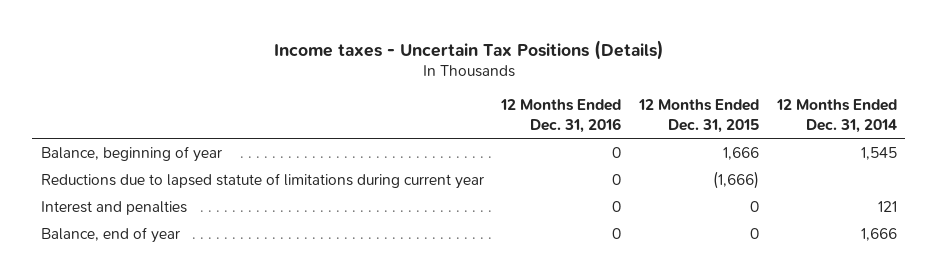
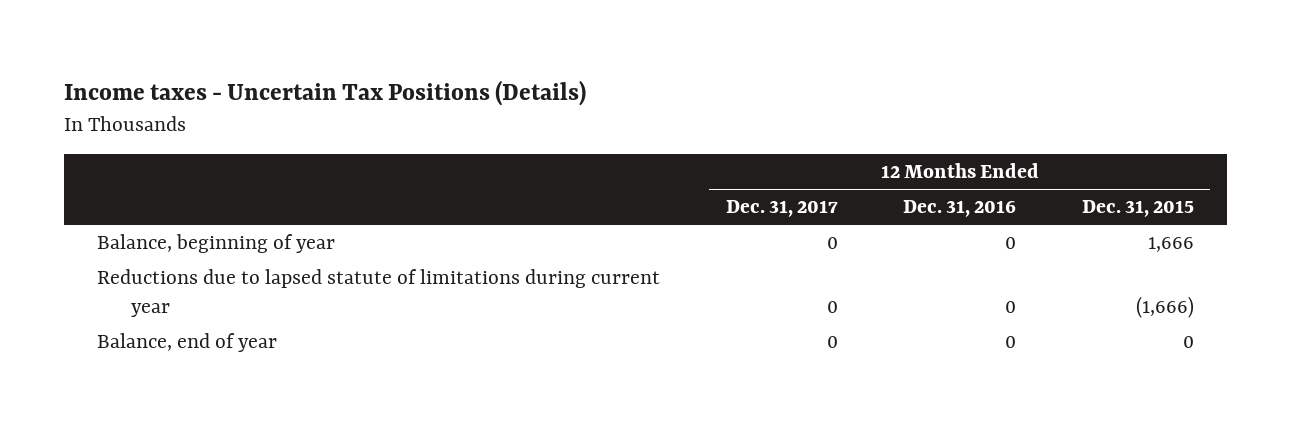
[775,99,897,133] 12 Months Ended Dec. 31, 2014 -> none
none -> [725,200,838,218] Dec. 31, 2017
[40,200,187,215] Interest and penalties -> none

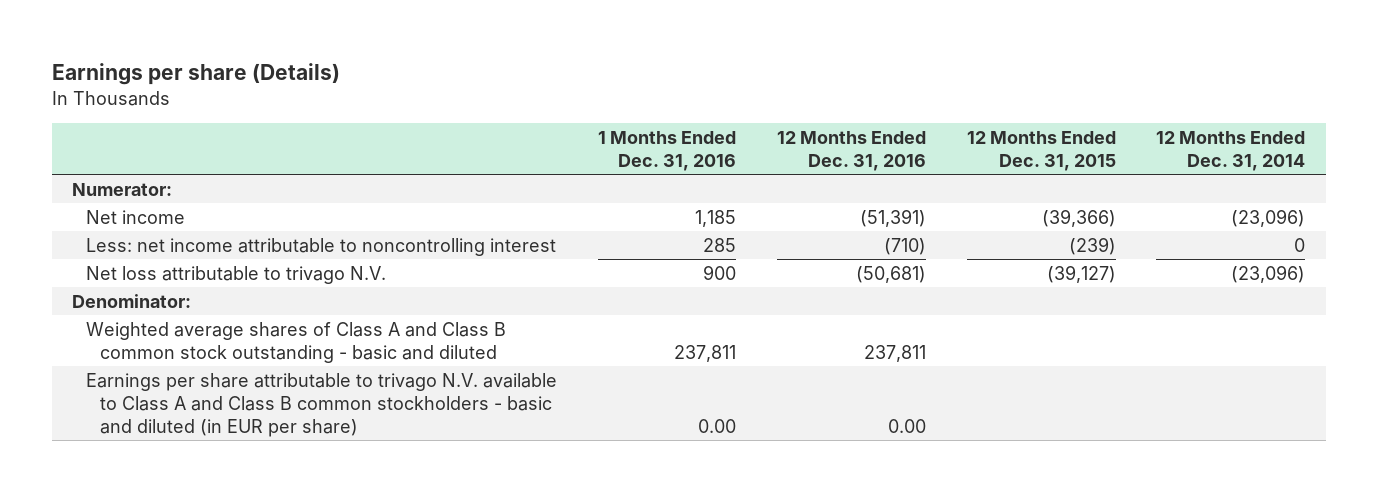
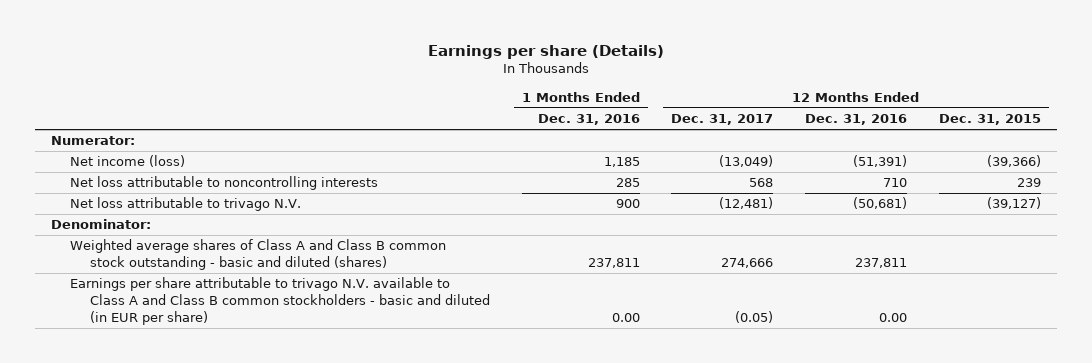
[1156,130,1306,171] 12 Months Ended Dec. 31, 2014 -> none
none -> [671,114,774,126] Dec. 31, 2017
[86,209,186,224] Net income -> [70,155,186,168] Net income (loss)
[86,237,557,256] Less: net income attributable to noncontrolling interest -> [70,176,379,191] Net loss attributable to noncontrolling interests
[883,237,926,255] (710) -> [883,178,908,188] 710
[1068,236,1116,255] (239) -> [1016,178,1041,188] 239
[86,321,507,363] Weighted average shares of Class A and Class B common stock outstanding - basic and diluted -> [70,239,447,271] Weighted average shares of Class A and Class B common stock outstanding - basic and diluted (shares)

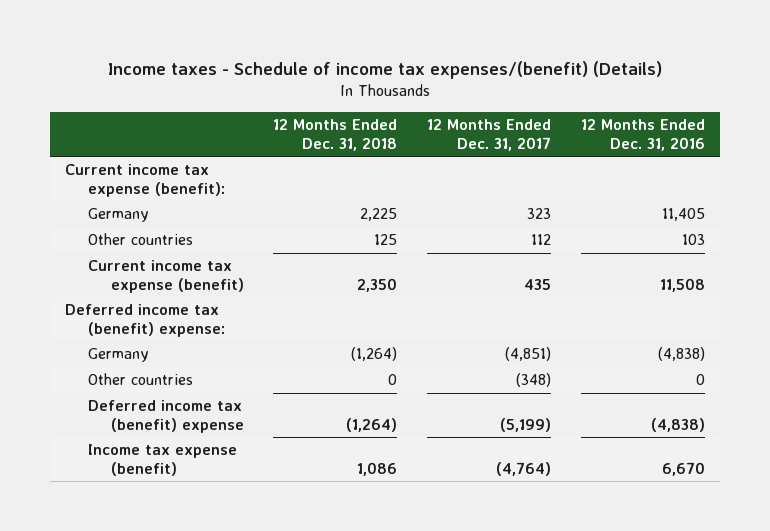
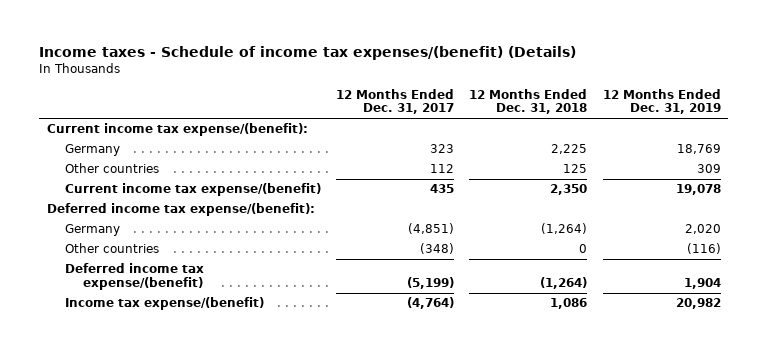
[580,119,705,151] 12 Months Ended Dec. 31, 2016 -> none
none -> [602,88,721,115] 12 Months Ended Dec. 31, 2019
[65,164,225,197] Current income tax expense (benefit): -> [46,123,308,137] Current income tax expense/(benefit):
[87,260,244,293] Current income tax expense (benefit) -> [64,183,321,197] Current income tax expense/(benefit)
[65,304,225,337] Deferred income tax (benefit) expense: -> [46,203,315,217] Deferred income tax expense/(benefit):
[87,400,244,433] Deferred income tax (benefit) expense -> [64,263,204,290] Deferred income tax expense/(benefit)
[87,444,237,476] Income tax expense (benefit) -> [64,297,264,311] Income tax expense/(benefit)

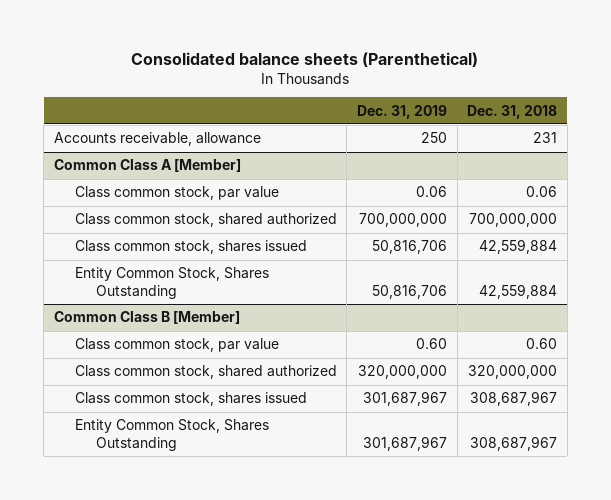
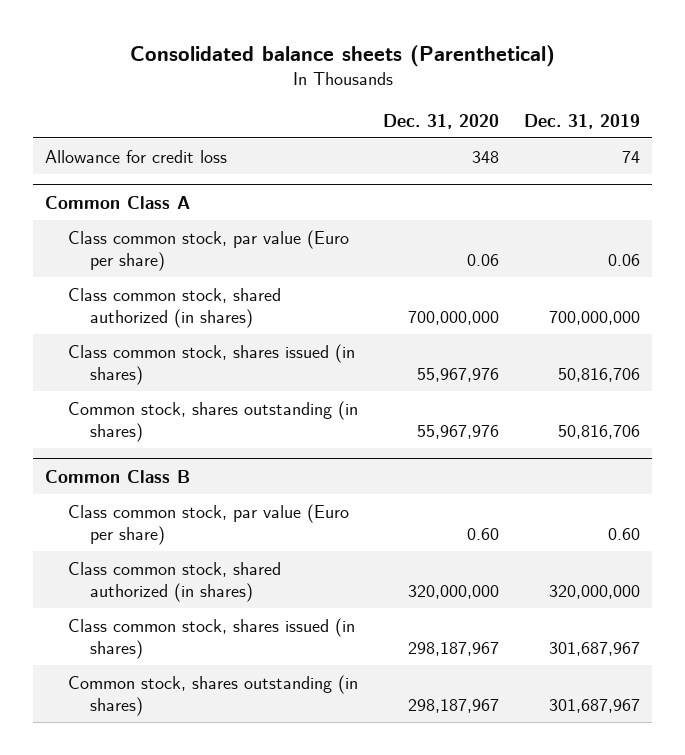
[467,104,558,119] Dec. 31, 2018 -> none
none -> [382,113,499,129] Dec. 31, 2020
[53,132,261,147] Accounts receivable, allowance -> none
none -> [45,149,228,163] Allowance for credit loss
[53,159,241,173] Common Class A [Member] -> [45,195,191,209] Common Class A
[74,186,279,201] Class common stock, par value -> [67,229,349,271] Class common stock, par value (Euro per share)
[74,213,337,228] Class common stock, shared authorized -> [67,287,281,328] Class common stock, shared authorized (in shares)
[74,240,307,255] Class common stock, shares issued -> [67,343,355,385] Class common stock, shares issued (in shares)
[74,267,269,299] Entity Common Stock, Shares Outstanding -> [67,400,358,442] Common stock, shares outstanding (in shares)
[53,311,240,325] Common Class B [Member] -> [45,469,191,483] Common Class B
[74,338,279,353] Class common stock, par value -> [67,503,349,545] Class common stock, par value (Euro per share)
[74,365,337,380] Class common stock, shared authorized -> [67,561,281,602] Class common stock, shared authorized (in shares)
[74,392,307,407] Class common stock, shares issued -> [67,617,355,659] Class common stock, shares issued (in shares)
[74,419,269,451] Entity Common Stock, Shares Outstanding -> [67,674,358,716] Common stock, shares outstanding (in shares)

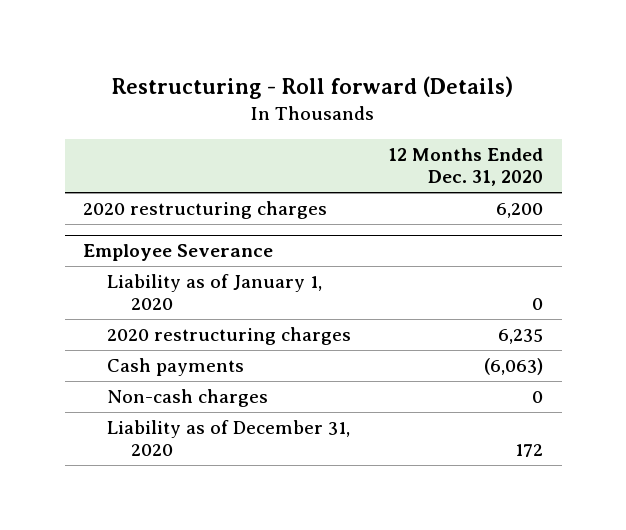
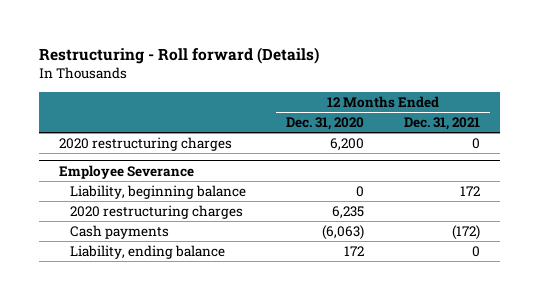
none -> [404,117,481,131] Dec. 31, 2021
[107,274,323,311] Liability as of January 1, 2020 -> [69,185,246,200] Liability, beginning balance
[107,389,269,408] Non-cash charges -> none
[107,420,351,457] Liability as of December 31, 2020 -> [69,245,225,260] Liability, ending balance

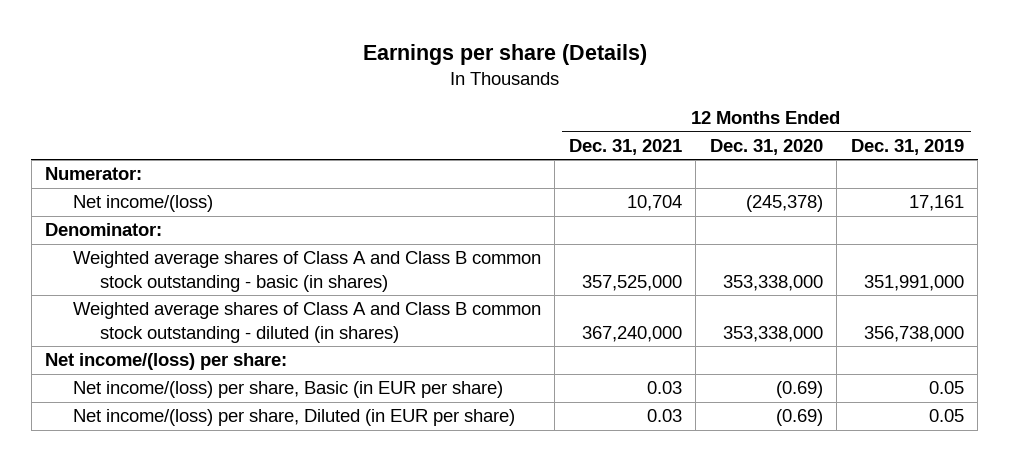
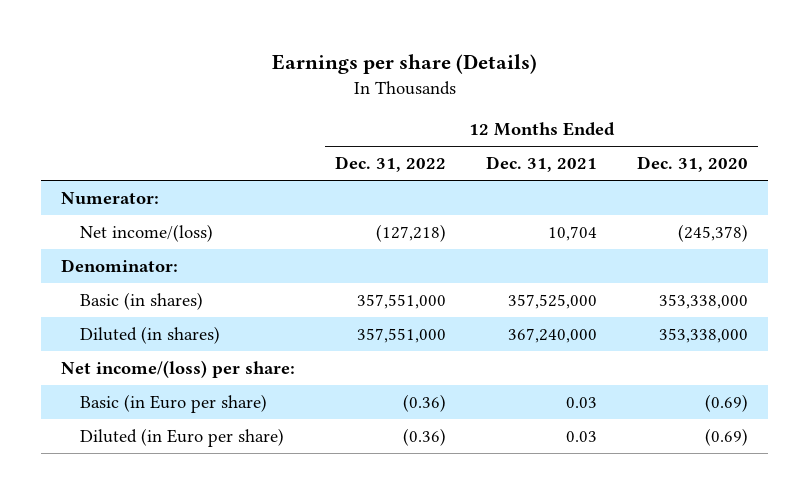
[850,138,964,155] Dec. 31, 2019 -> none
none -> [335,156,447,173] Dec. 31, 2022
[72,251,541,292] Weighted average shares of Class A and Class B common stock outstanding - basic (in shares) -> [80,291,204,310] Basic (in shares)
[72,302,541,343] Weighted average shares of Class A and Class B common stock outstanding - diluted (in shares) -> [80,325,221,344] Diluted (in shares)
[72,381,503,399] Net income/(loss) per share, Basic (in EUR per share) -> [80,393,268,413] Basic (in Euro per share)
[72,409,515,427] Net income/(loss) per share, Diluted (in EUR per share) -> [80,427,285,447] Diluted (in Euro per share)

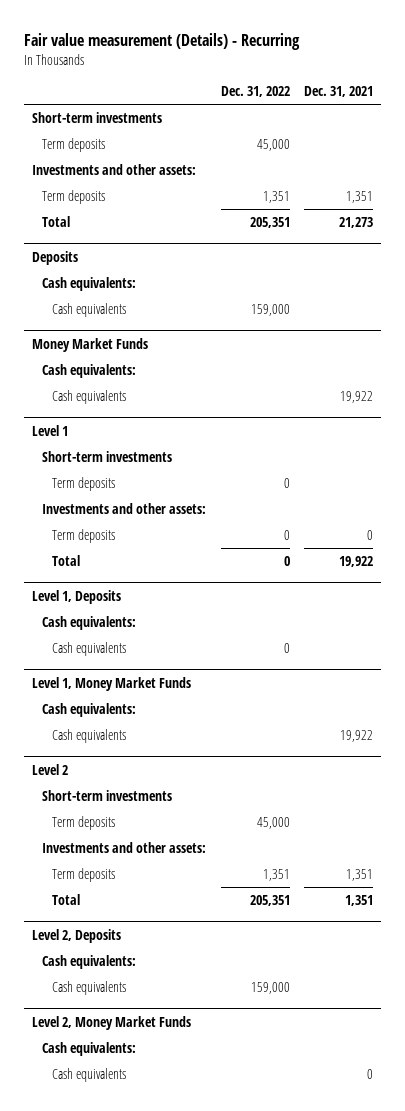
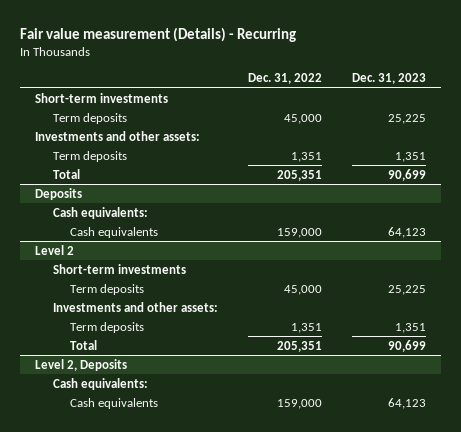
[304,86,374,98] Dec. 31, 2021 -> none
none -> [352,73,427,85] Dec. 31, 2023
[31,337,148,352] Money Market Funds -> none
[41,363,136,378] Cash equivalents: -> none
[51,389,126,404] Cash equivalents -> none
[31,424,68,436] Level 1 -> none
[41,450,172,462] Short-term investments -> none
[51,476,115,491] Term deposits -> none
[41,502,206,514] Investments and other assets: -> none
[51,528,115,543] Term deposits -> none
[51,554,80,566] Total -> none
[31,589,121,604] Level 1, Deposits -> none
[41,615,136,630] Cash equivalents: -> none
[51,641,126,656] Cash equivalents -> none
[31,676,191,691] Level 1, Money Market Funds -> none
[41,702,136,717] Cash equivalents: -> none
[51,728,126,743] Cash equivalents -> none
[31,1015,191,1030] Level 2, Money Market Funds -> none
[41,1041,136,1056] Cash equivalents: -> none
[51,1067,126,1082] Cash equivalents -> none

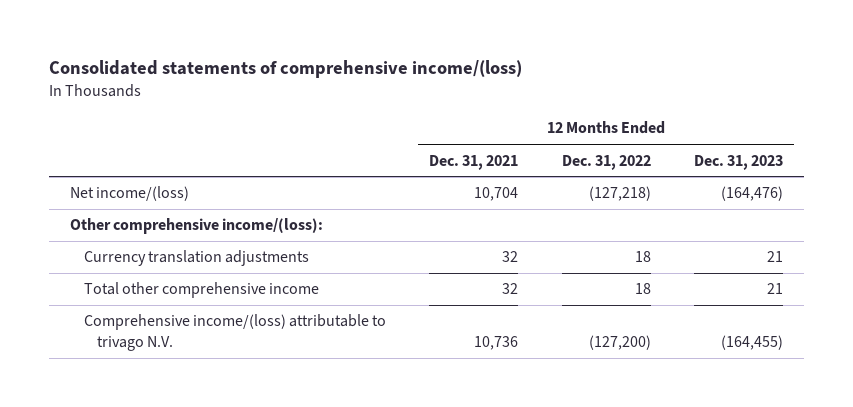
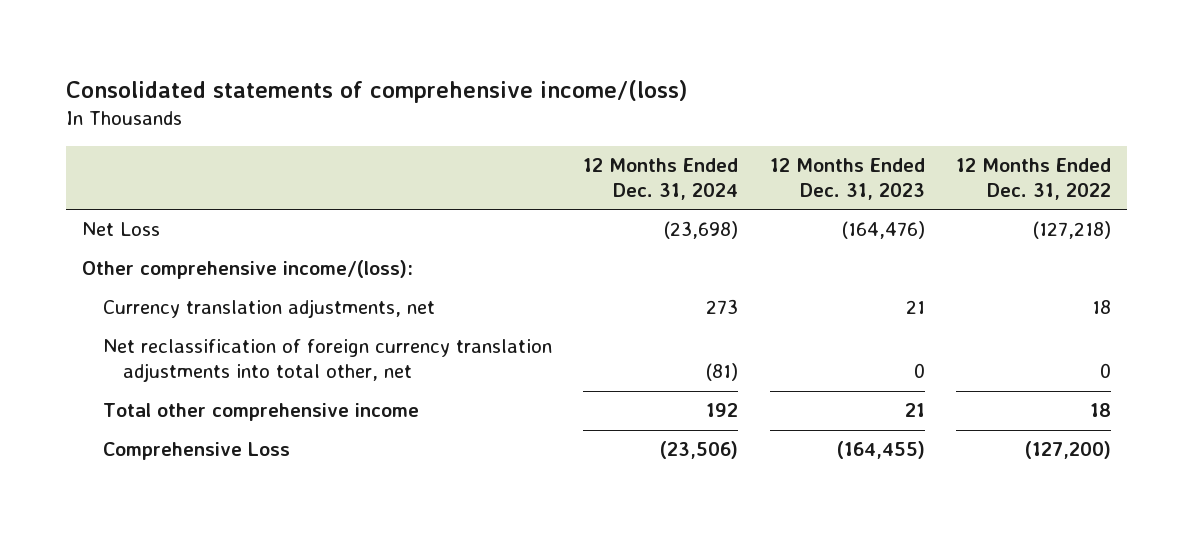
[429,154,519,170] Dec. 31, 2021 -> none
none -> [583,157,739,200] 12 Months Ended Dec. 31, 2024
[70,186,190,202] Net income/(loss) -> [82,222,161,237] Net Loss
[83,250,309,267] Currency translation adjustments -> [102,299,435,319] Currency translation adjustments, net
none -> [102,339,552,383] Net reclassification of foreign currency translation adjustments into total other, net
[83,314,386,352] Comprehensive income/(loss) attributable to trivago N.V. -> [102,442,290,461] Comprehensive Loss

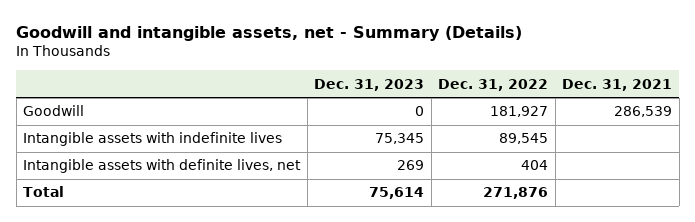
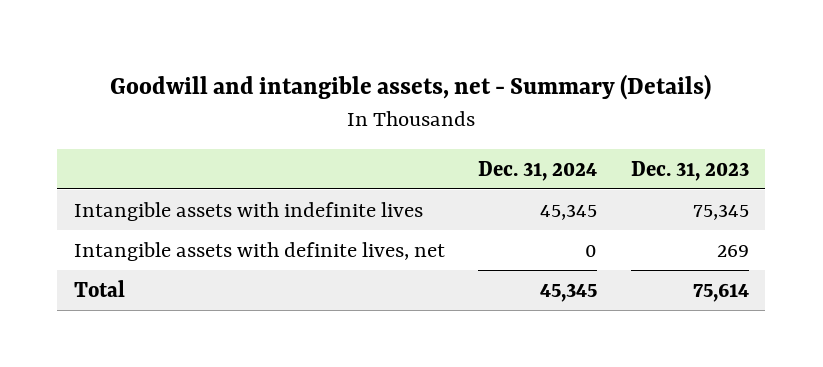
[438,78,549,91] Dec. 31, 2022 -> none
[562,78,673,91] Dec. 31, 2021 -> none
none -> [478,160,598,181] Dec. 31, 2024
[23,105,85,117] Goodwill -> none

